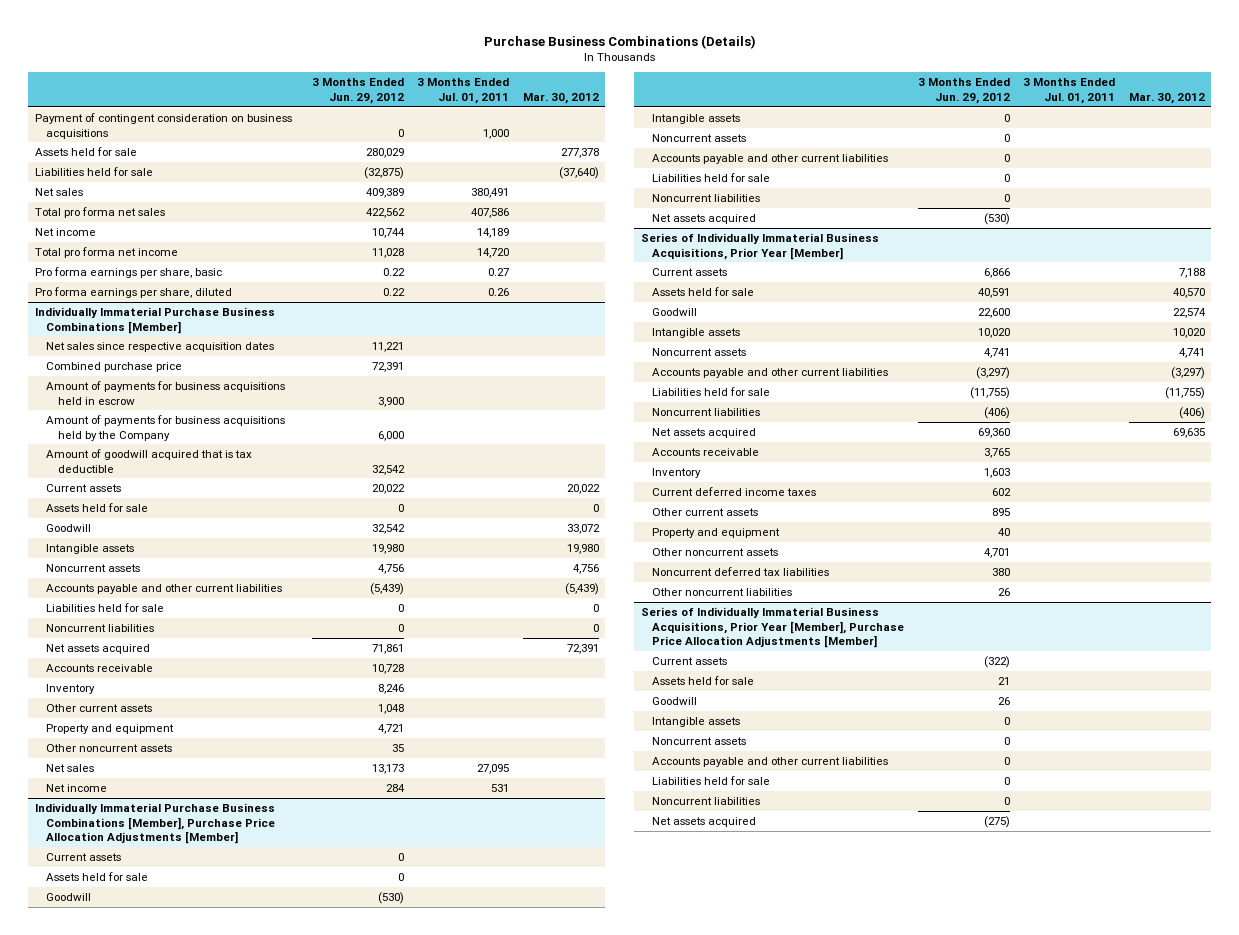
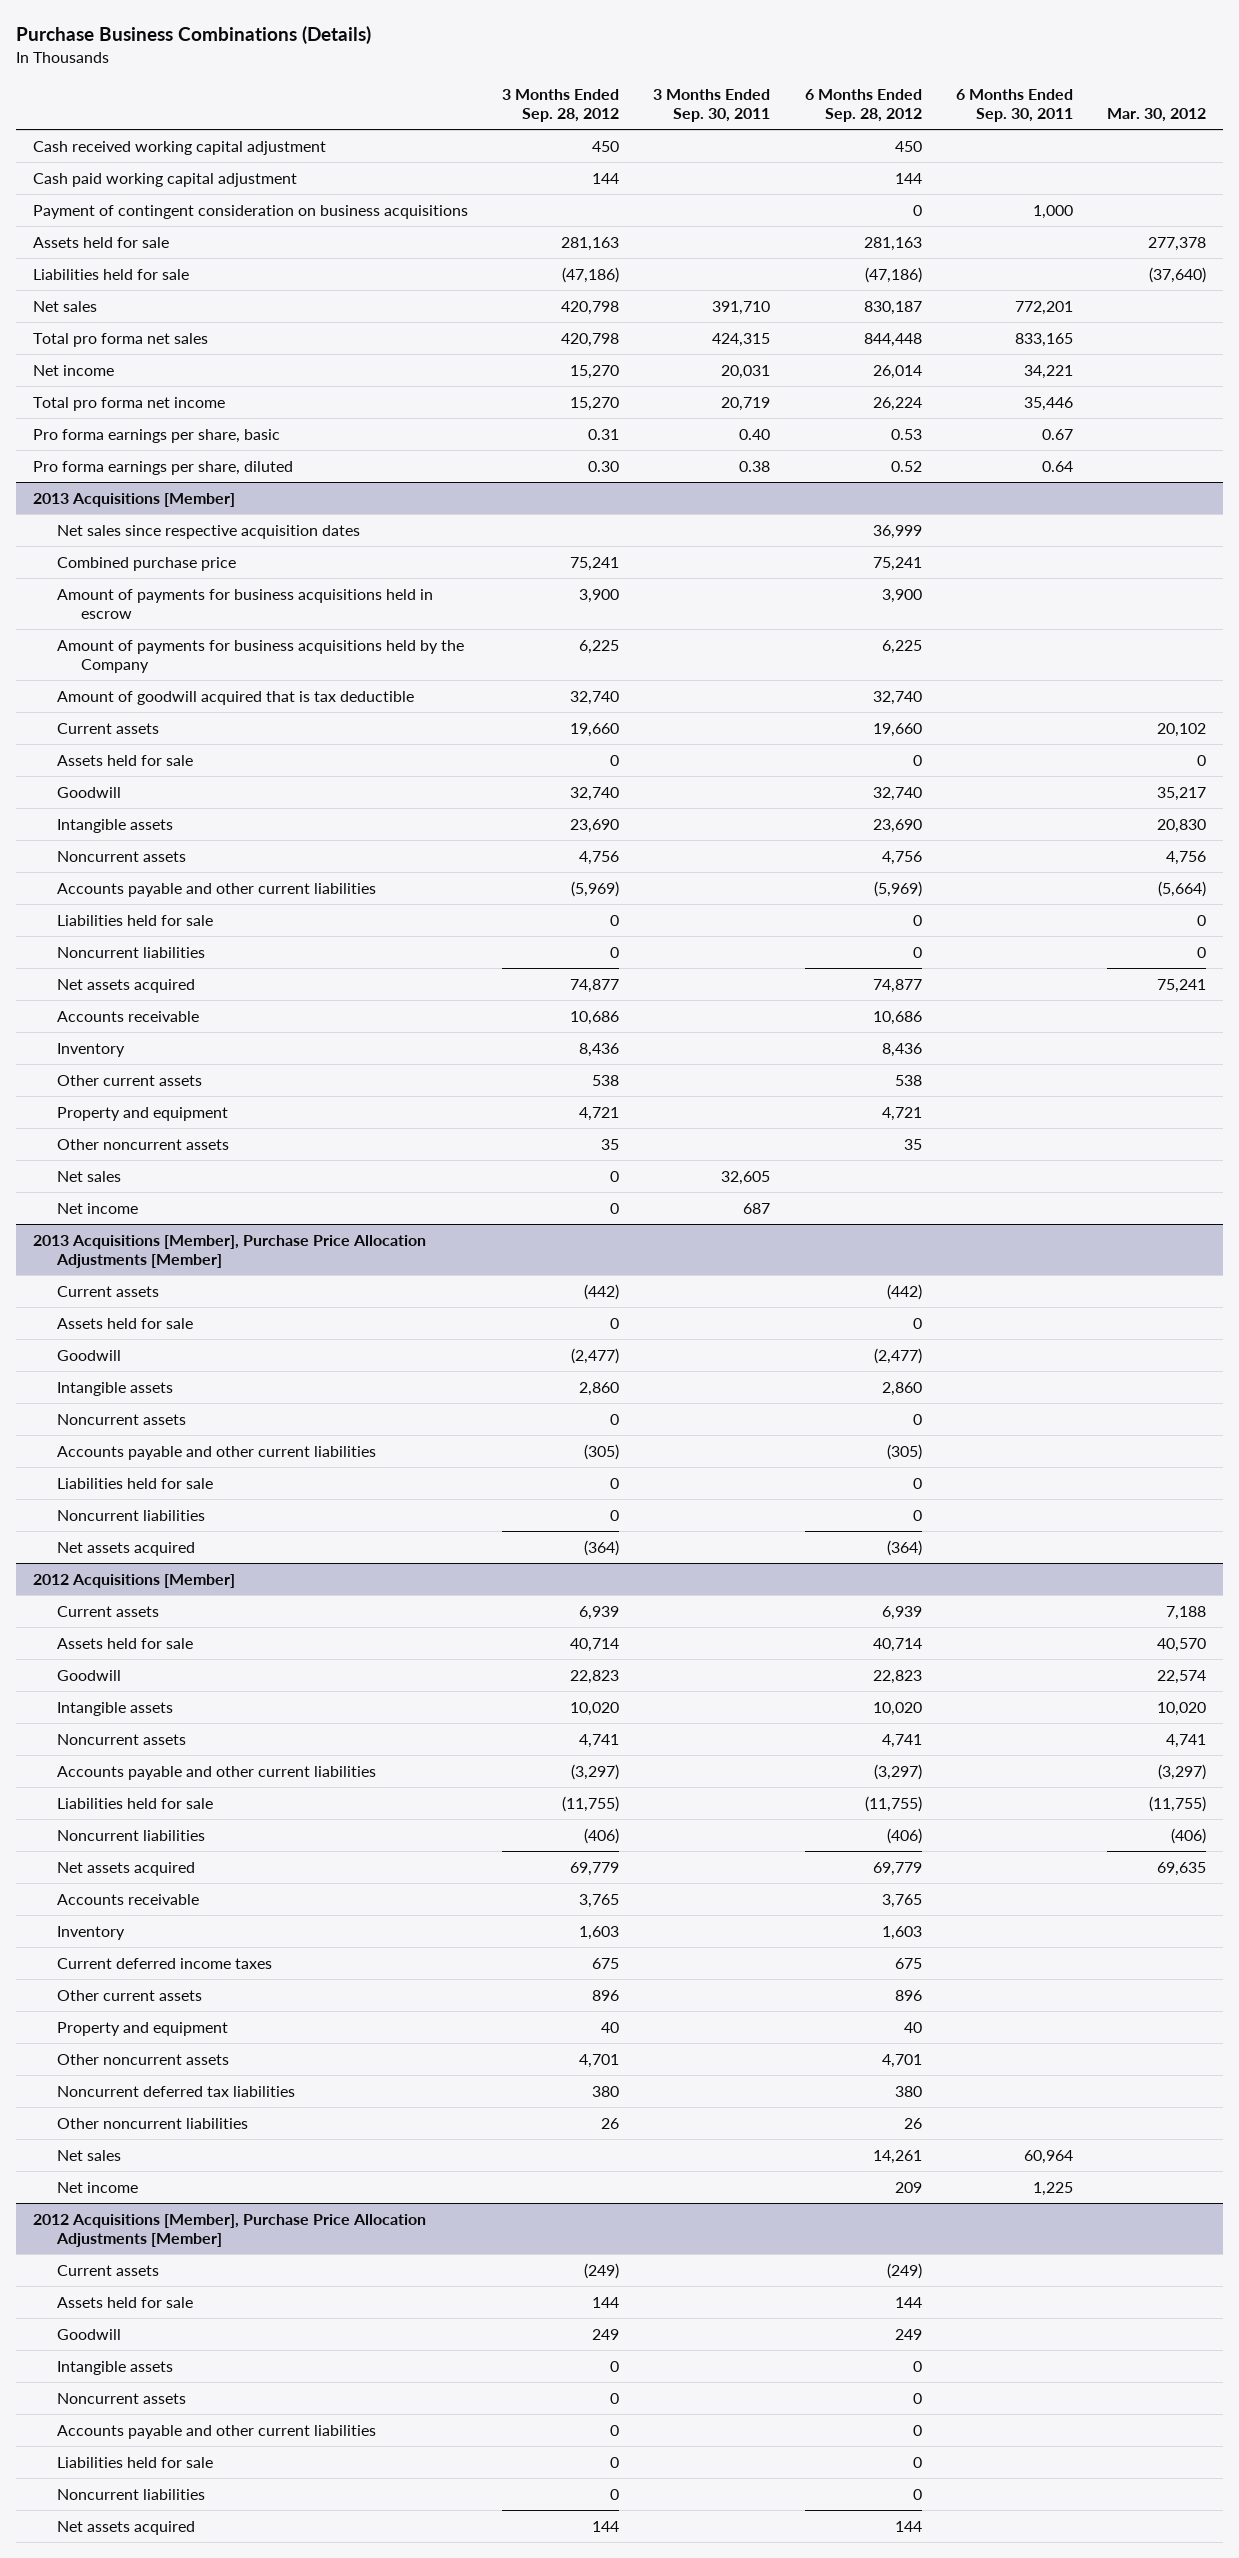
[311,78,404,104] 3 Months Ended Jun. 29, 2012 -> none
[417,78,510,104] 3 Months Ended Jul. 01, 2011 -> none
none -> [502,89,620,123] 3 Months Ended Sep. 28, 2012
none -> [653,89,771,123] 3 Months Ended Sep. 30, 2011
none -> [804,89,922,123] 6 Months Ended Sep. 28, 2012
none -> [955,89,1073,123] 6 Months Ended Sep. 30, 2011
none -> [32,140,326,155] Cash received working capital adjustment
none -> [32,172,297,187] Cash paid working capital adjustment
[34,306,275,334] Individually Immaterial Purchase Business Combinations [Member] -> [32,492,235,507] 2013 Acquisitions [Member]
[566,483,600,494] 20,022 -> [1157,722,1207,737] 20,102
[566,523,600,534] 33,072 -> [1157,786,1207,801] 35,217
[566,543,599,554] 19,980 -> [1157,818,1207,833] 20,830
[564,582,599,595] (5,439) -> [1158,880,1207,897] (5,664)
[566,643,599,654] 72,391 -> [1157,978,1207,993] 75,241
[34,802,276,845] Individually Immaterial Purchase Business Combinations [Member], Purchase Price Allocation Adjustments [Member] -> none
[46,852,122,861] Current assets -> none
[46,871,149,881] Assets held for sale -> none
[46,892,92,901] Goodwill -> none
[652,113,741,124] Intangible assets -> none
[652,133,747,142] Noncurrent assets -> none
[652,153,889,164] Accounts payable and other current liabilities -> none
[652,172,771,182] Liabilities held for sale -> none
[652,193,761,202] Noncurrent liabilities -> none
[652,213,757,224] Net assets acquired -> none
none -> [32,1234,426,1268] 2013 Acquisitions [Member], Purchase Price Allocation Adjustments [Member]
none -> [57,1285,160,1297] Current assets
none -> [57,1317,194,1329] Assets held for sale
none -> [57,1349,122,1361] Goodwill
none -> [57,1381,174,1396] Intangible assets
none -> [57,1413,187,1425] Noncurrent assets
none -> [57,1445,377,1460] Accounts payable and other current liabilities
none -> [57,1477,214,1489] Liabilities held for sale
none -> [57,1509,206,1521] Noncurrent liabilities
none -> [57,1541,196,1556] Net assets acquired
[640,232,879,260] Series of Individually Immaterial Business Acquisitions, Prior Year [Member] -> [32,1573,235,1588] 2012 Acquisitions [Member]
[640,606,905,649] Series of Individually Immaterial Business Acquisitions, Prior Year [Member], Purchase Price Allocation Adjustments [Member] -> none
[652,656,728,665] Current assets -> none
[652,675,755,685] Assets held for sale -> none
[652,696,698,705] Goodwill -> none
[652,716,741,727] Intangible assets -> none
[652,736,747,745] Noncurrent assets -> none
[652,756,889,767] Accounts payable and other current liabilities -> none
[652,775,771,785] Liabilities held for sale -> none
[652,796,761,805] Noncurrent liabilities -> none
[652,816,757,827] Net assets acquired -> none
none -> [57,2149,122,2161] Net sales
none -> [57,2181,139,2193] Net income
none -> [32,2213,426,2247] 2012 Acquisitions [Member], Purchase Price Allocation Adjustments [Member]
none -> [57,2264,160,2276] Current assets
none -> [57,2296,194,2308] Assets held for sale
none -> [57,2328,122,2340] Goodwill
none -> [57,2360,174,2375] Intangible assets
none -> [57,2392,187,2404] Noncurrent assets
none -> [57,2424,377,2439] Accounts payable and other current liabilities
none -> [57,2456,214,2468] Liabilities held for sale
none -> [57,2488,206,2500] Noncurrent liabilities
none -> [57,2520,196,2535] Net assets acquired

